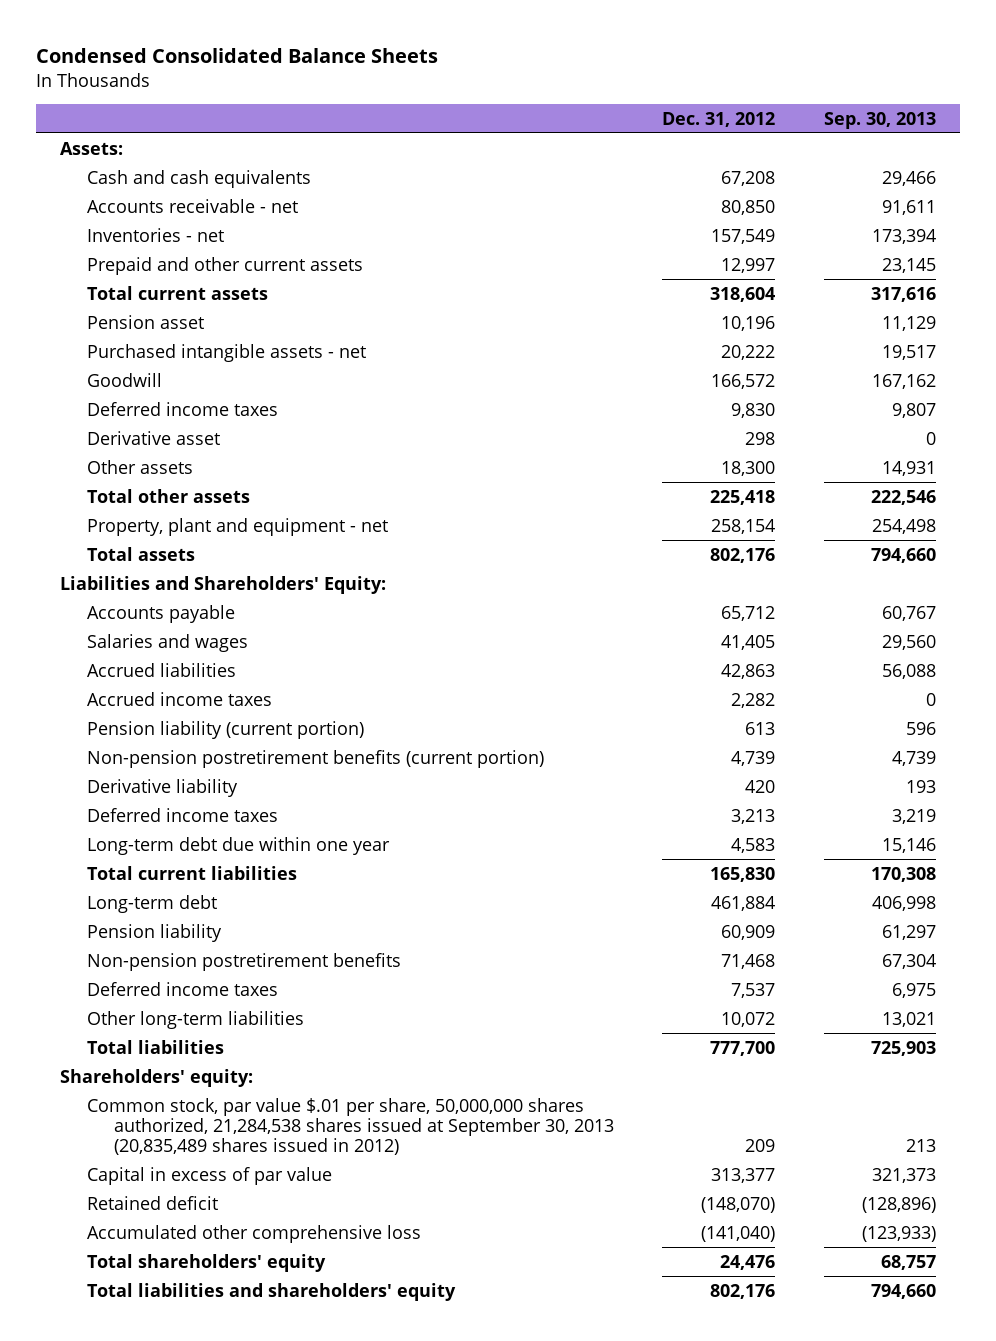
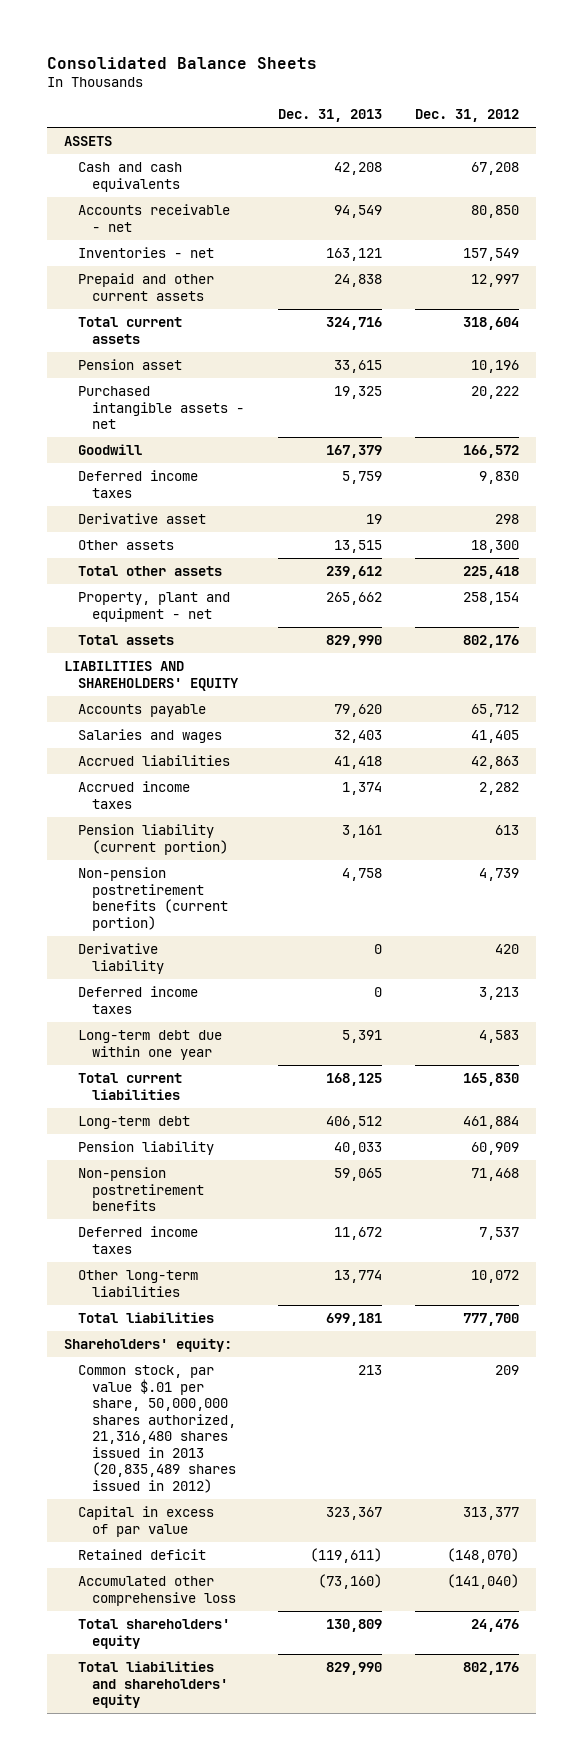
[36,48,439,64] Condensed Consolidated Balance Sheets -> [47,56,318,69] Consolidated Balance Sheets
[823,111,936,129] Sep. 30, 2013 -> none
none -> [277,109,382,123] Dec. 31, 2013
[60,141,124,155] Assets: -> [63,136,112,147] ASSETS
[60,575,387,594] Liabilities and Shareholders' Equity: -> [63,661,240,691] LIABILITIES AND SHAREHOLDERS' EQUITY
[87,1097,615,1155] Common stock, par value $.01 per share, 50,000,000 shares authorized, 21,284,538 shares issued at September 30, 2013 (20,835,489 shares issued in 2012) -> [78,1365,237,1493] Common stock, par value $.01 per share, 50,000,000 shares authorized, 21,316,480 shares issued in 2013 (20,835,489 shares issued in 2012)

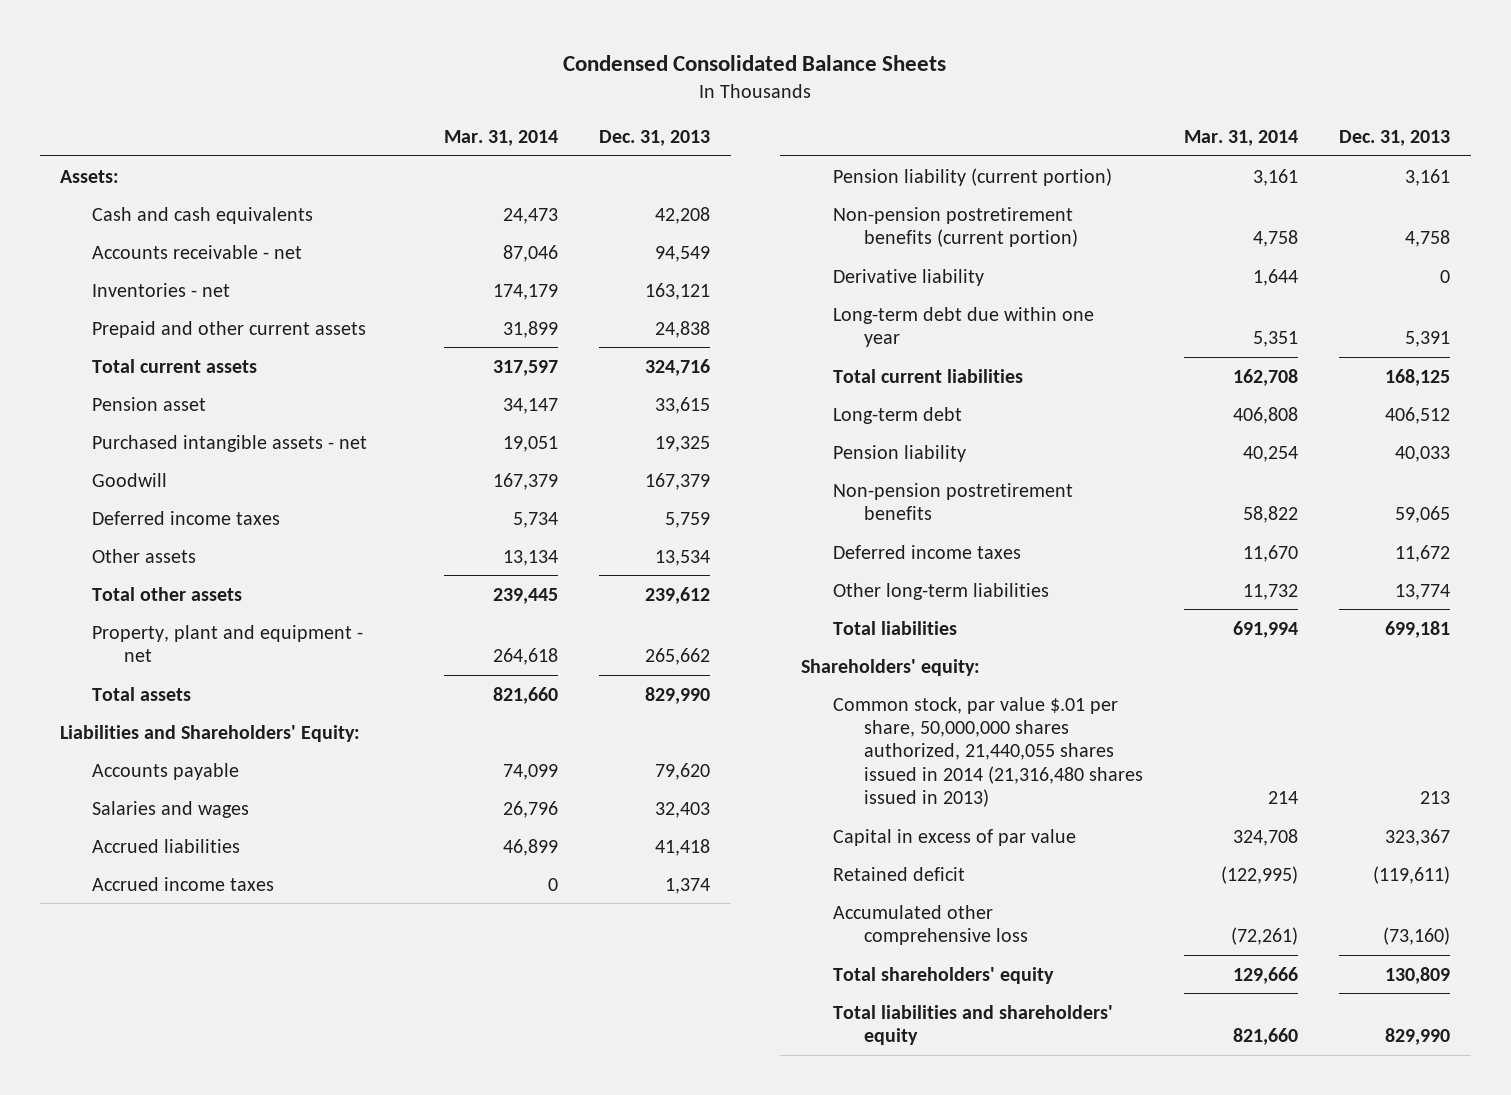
[47,56,318,69] Consolidated Balance Sheets -> [563,54,947,71] Condensed Consolidated Balance Sheets
[415,109,520,123] Dec. 31, 2012 -> none
none -> [443,130,558,147] Mar. 31, 2014
[63,136,112,147] ASSETS -> [60,169,120,183] Assets:
[78,513,207,525] Derivative asset -> none
[333,540,382,554] 13,515 -> [654,549,710,566] 13,534
[63,661,240,691] LIABILITIES AND SHAREHOLDERS' EQUITY -> [60,724,361,742] Liabilities and Shareholders' Equity:
[78,986,199,1014] Deferred income taxes -> none
[78,1365,237,1493] Common stock, par value $.01 per share, 50,000,000 shares authorized, 21,316,480 shares issued in 2013 (20,835,489 shares issued in 2012) -> [832,696,1144,808] Common stock, par value $.01 per share, 50,000,000 shares authorized, 21,440,055 shares issued in 2014 (21,316,480 shares issued in 2013)

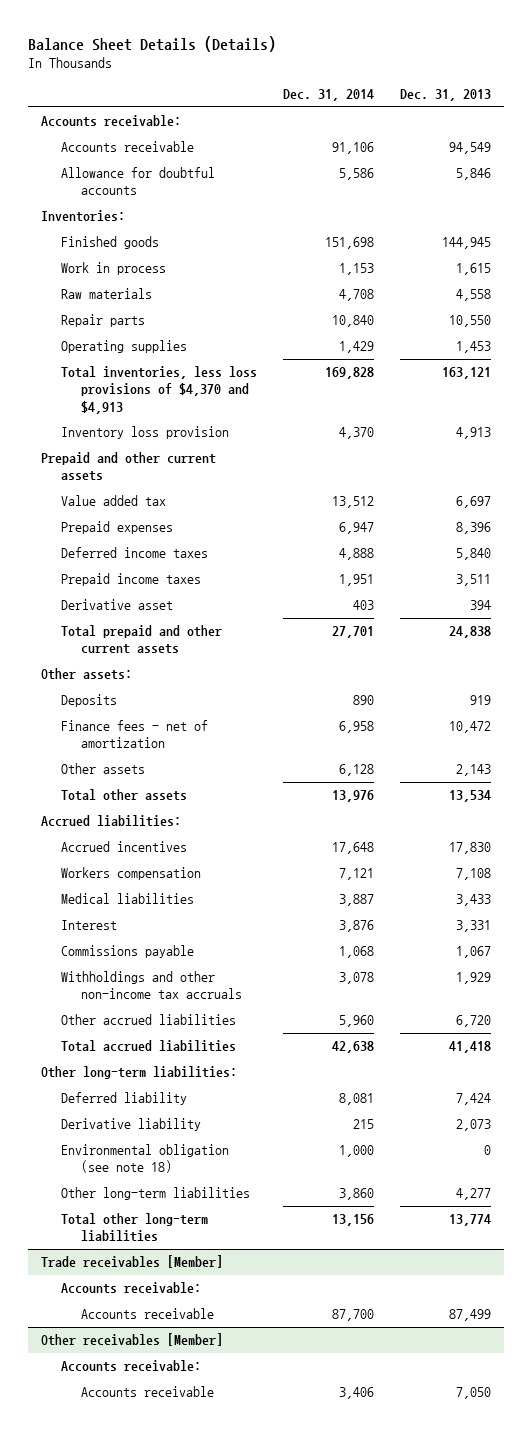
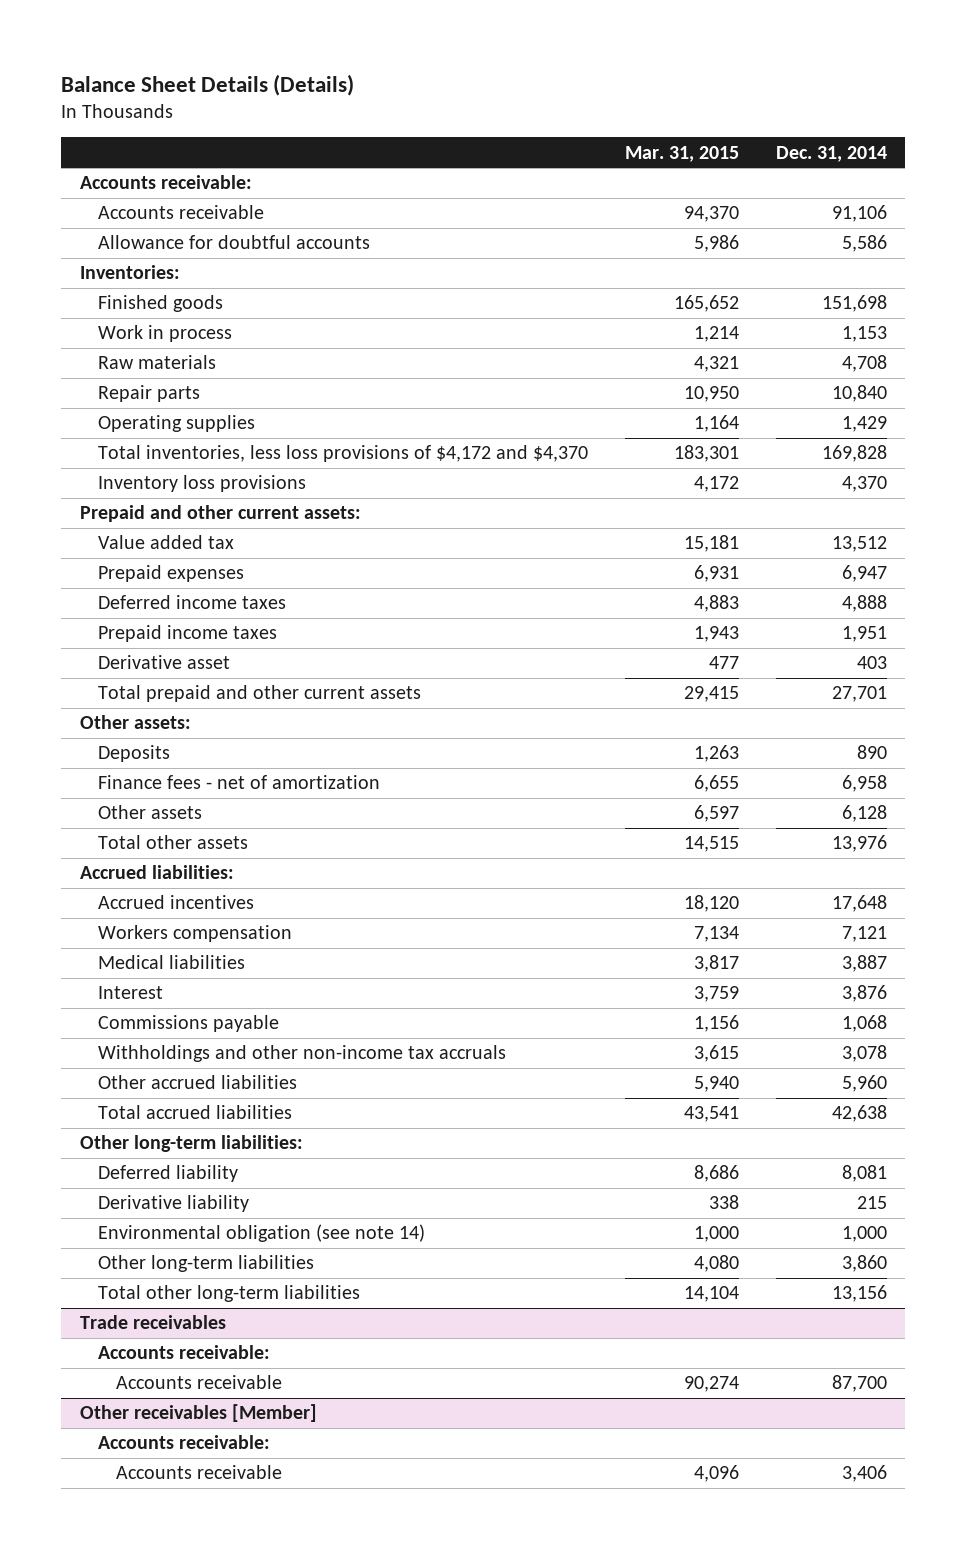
[399,89,491,102] Dec. 31, 2013 -> none
none -> [624,145,739,162] Mar. 31, 2015
[60,366,257,414] Total inventories, less loss provisions of $4,370 and $4,913 -> [97,445,588,463] Total inventories, less loss provisions of $4,172 and $4,370
[60,426,229,440] Inventory loss provision -> [97,475,306,493] Inventory loss provisions
[40,452,216,482] Prepaid and other current assets -> [79,505,361,523] Prepaid and other current assets:
[60,1144,229,1174] Environmental obligation (see note 18) -> [97,1224,425,1243] Environmental obligation (see note 14)
[40,1255,223,1269] Trade receivables [Member] -> [79,1315,226,1330] Trade receivables

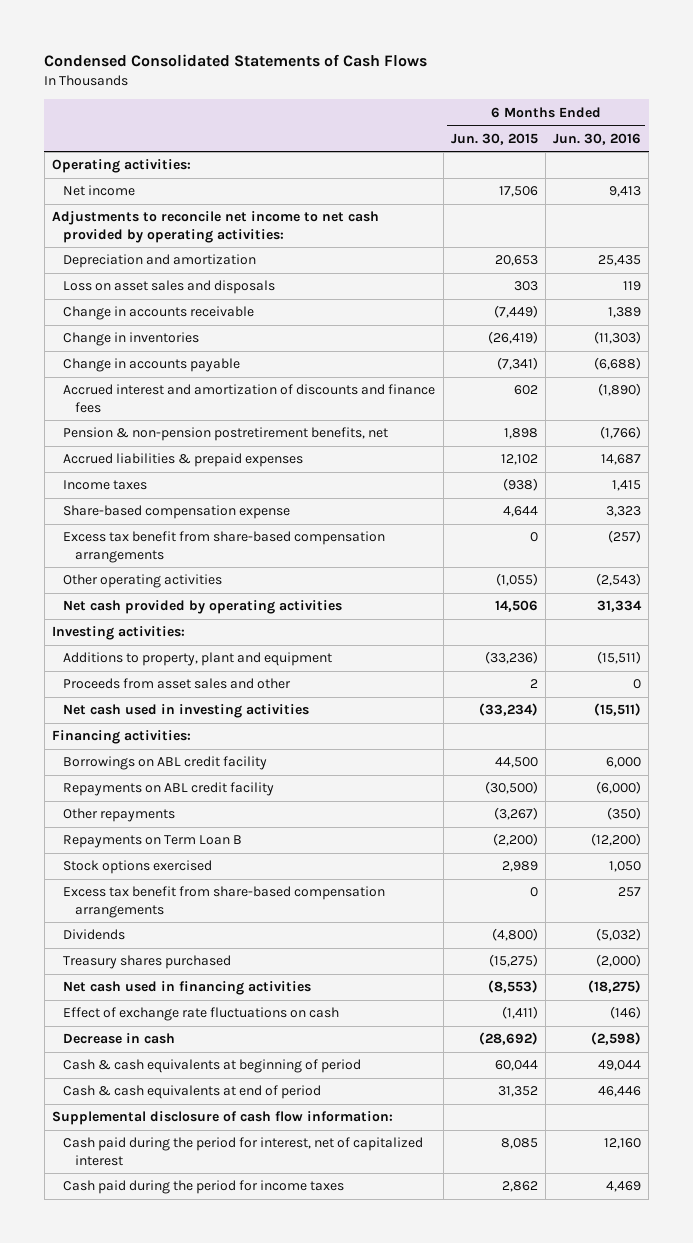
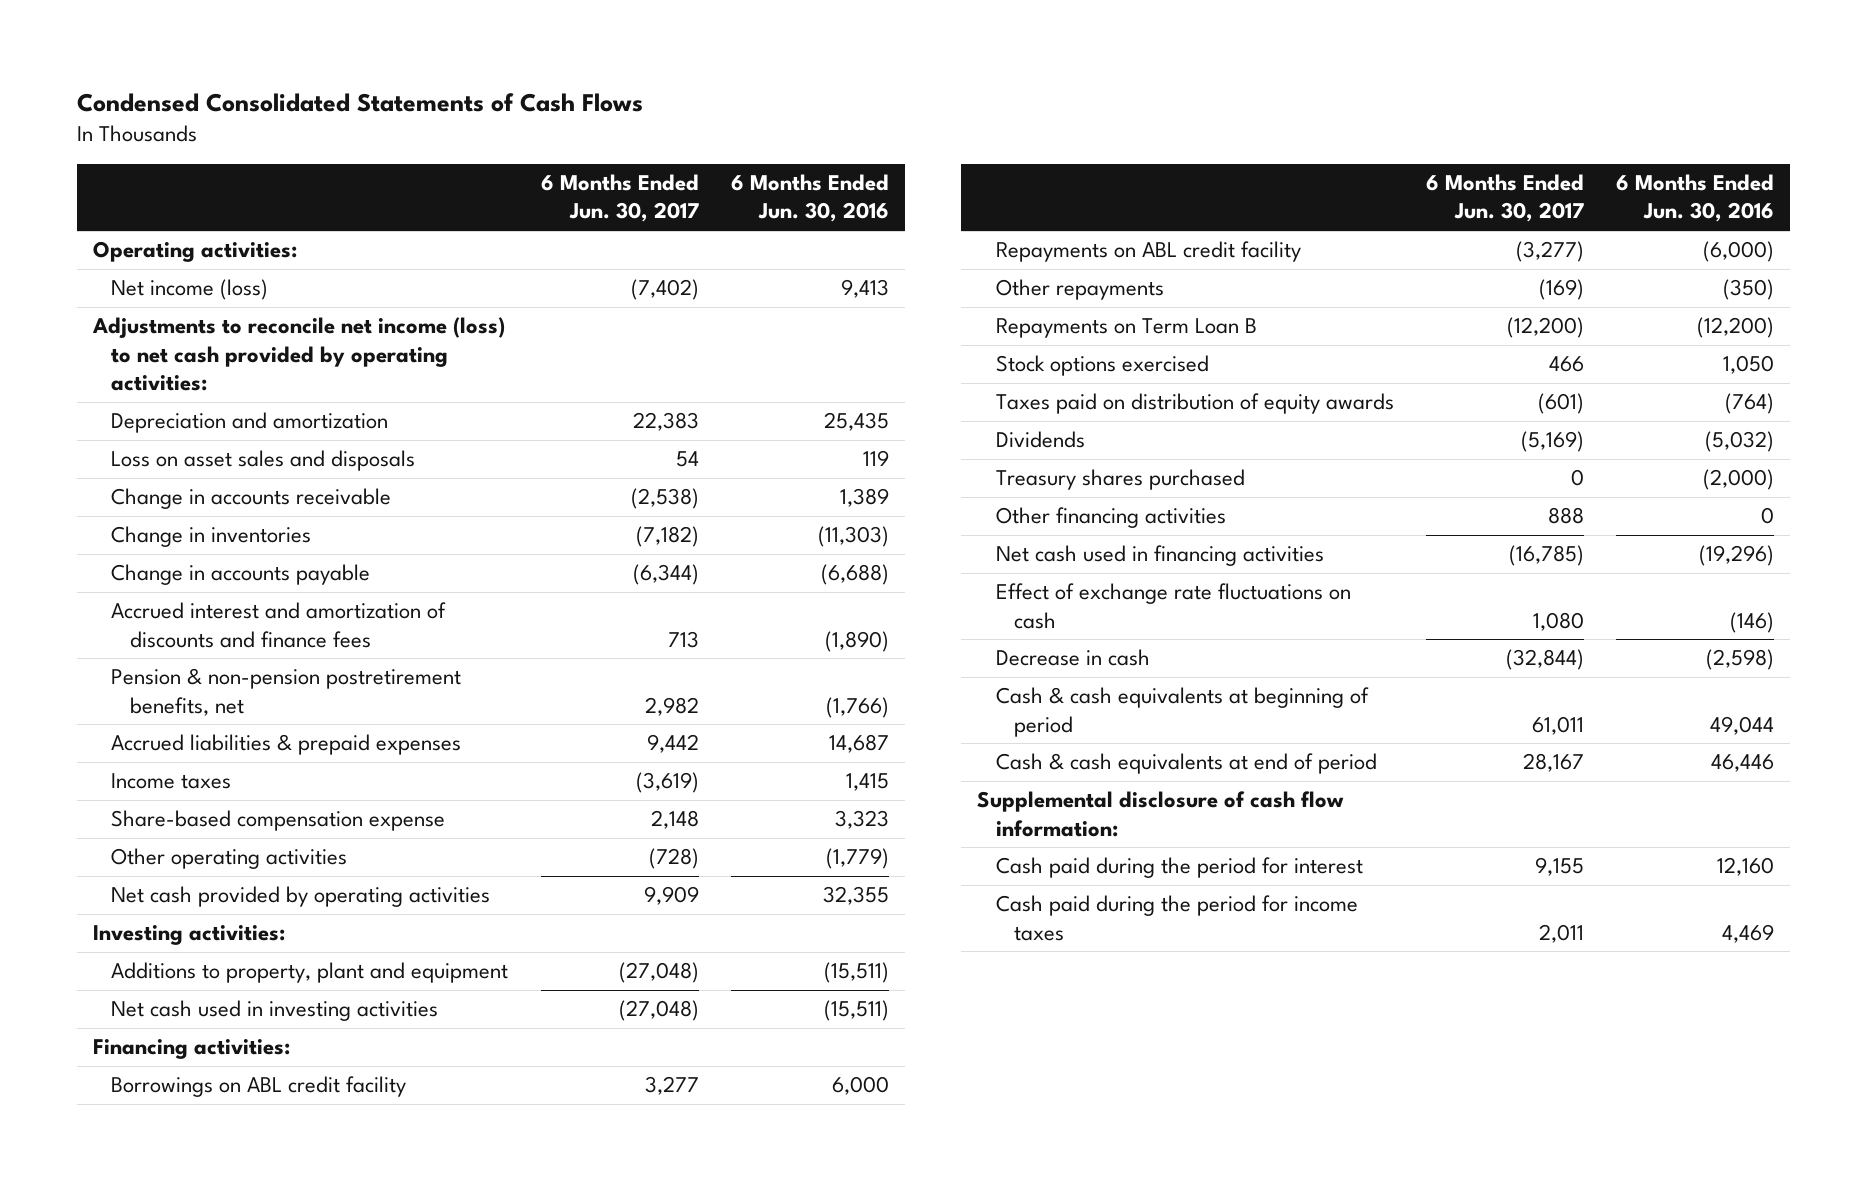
[450,132,538,145] Jun. 30, 2015 -> none
none -> [541,174,700,223] 6 Months Ended Jun. 30, 2017
[63,185,136,197] Net income -> [111,279,269,301] Net income (loss)
[51,211,379,243] Adjustments to reconcile net income to net cash provided by operating activities: -> [91,317,505,391] Adjustments to reconcile net income (loss) to net cash provided by operating activities:
[63,531,386,563] Excess tax benefit from share-based compensation arrangements -> none
[596,573,642,587] (2,543) -> [826,848,890,870] (1,779)
[597,600,643,613] 31,334 -> [823,886,890,906] 32,355
[63,678,292,690] Proceeds from asset sales and other -> none
[63,886,386,918] Excess tax benefit from share-based compensation arrangements -> none
none -> [995,393,1394,415] Taxes paid on distribution of equity awards
none -> [995,507,1226,529] Other financing activities
[588,980,642,994] (18,275) -> [1698,545,1774,567] (19,296)
[63,1137,424,1166] Cash paid during the period for interest, net of capitalized interest -> [995,857,1363,879] Cash paid during the period for interest

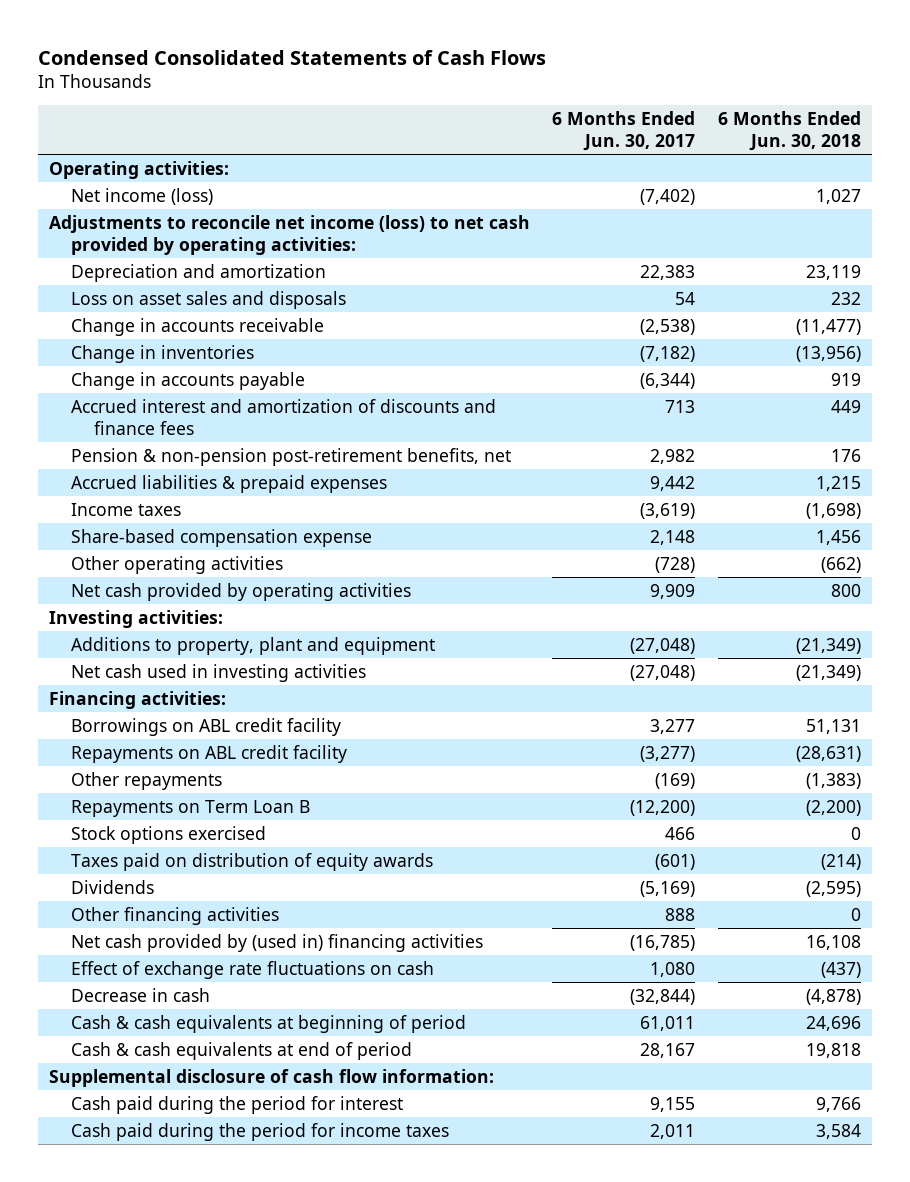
[731,174,890,223] 6 Months Ended Jun. 30, 2016 -> none
none -> [717,111,861,152] 6 Months Ended Jun. 30, 2018
[111,668,462,716] Pension & non-pension postretirement benefits, net -> [71,447,512,466] Pension & non-pension post-retirement benefits, net
[995,469,1245,491] Treasury shares purchased -> none
[995,545,1324,567] Net cash used in financing activities -> [71,933,484,952] Net cash provided by (used in) financing activities

